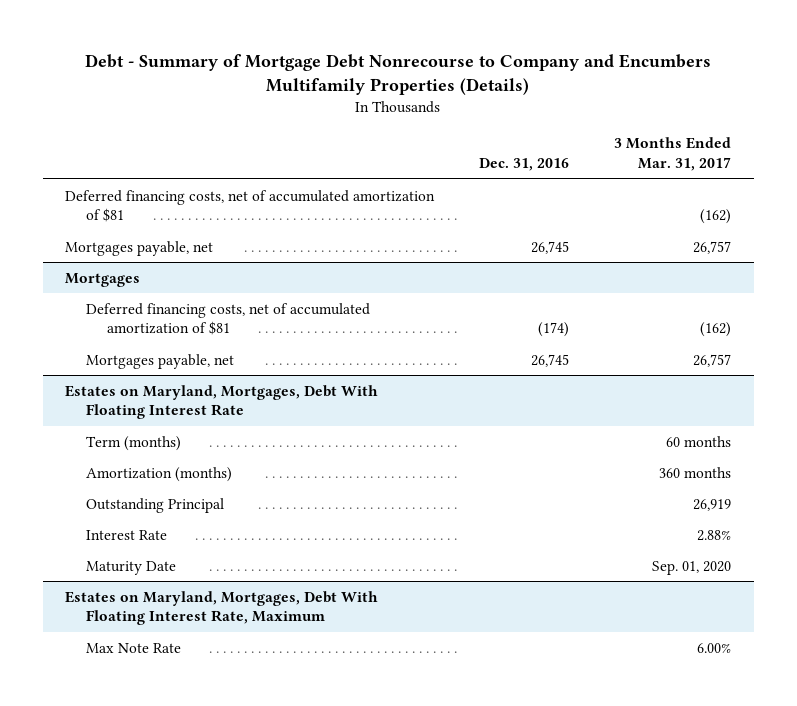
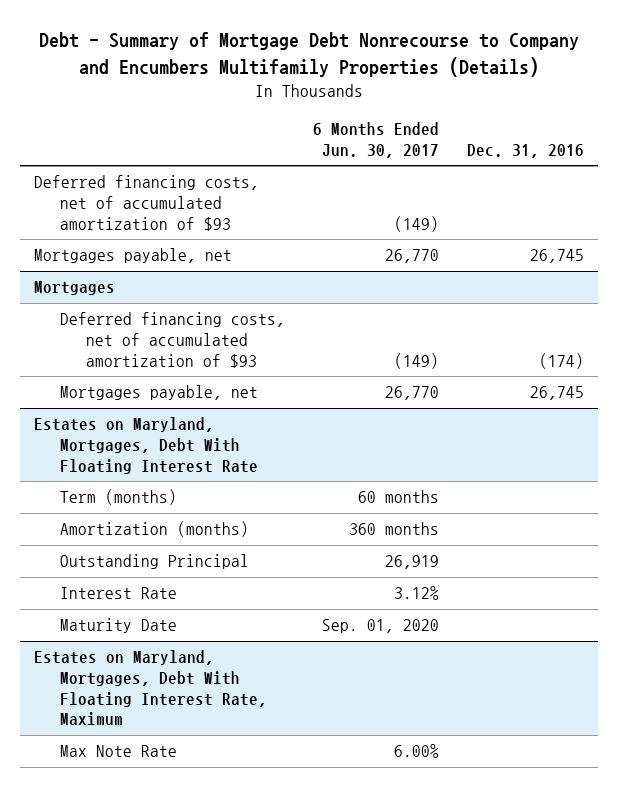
[614,137,732,172] 3 Months Ended Mar. 31, 2017 -> none
none -> [312,122,439,158] 6 Months Ended Jun. 30, 2017
[65,189,436,223] Deferred financing costs, net of accumulated amortization of $81 -> [33,175,259,231] Deferred financing costs, net of accumulated amortization of $93
[86,302,371,336] Deferred financing costs, net of accumulated amortization of $81 -> [60,312,286,368] Deferred financing costs, net of accumulated amortization of $93

